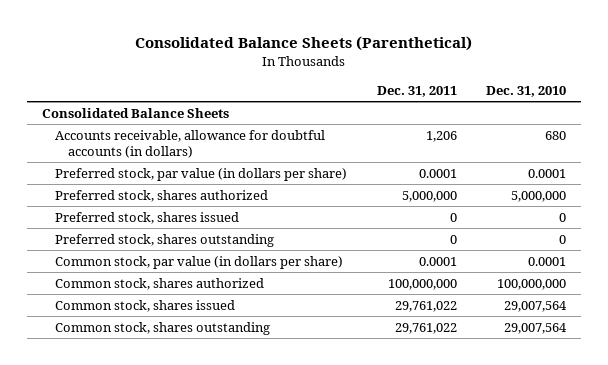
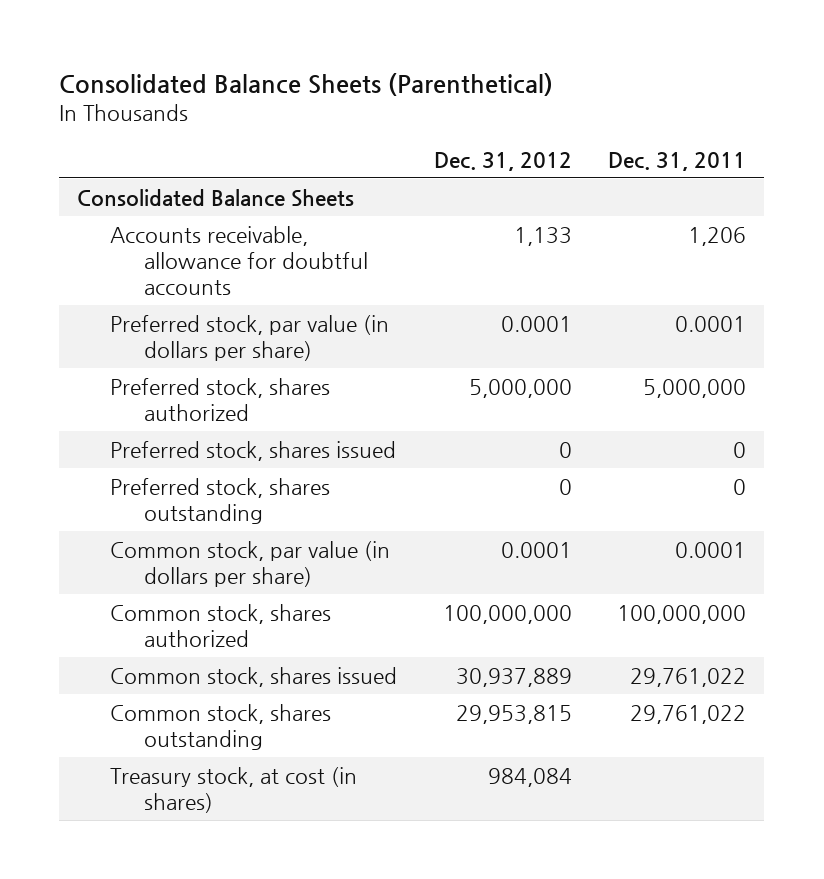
[486,85,567,97] Dec. 31, 2010 -> none
none -> [433,151,572,171] Dec. 31, 2012
[55,129,326,158] Accounts receivable, allowance for doubtful accounts (in dollars) -> [110,225,368,296] Accounts receivable, allowance for doubtful accounts
none -> [110,766,358,814] Treasury stock, at cost (in shares)

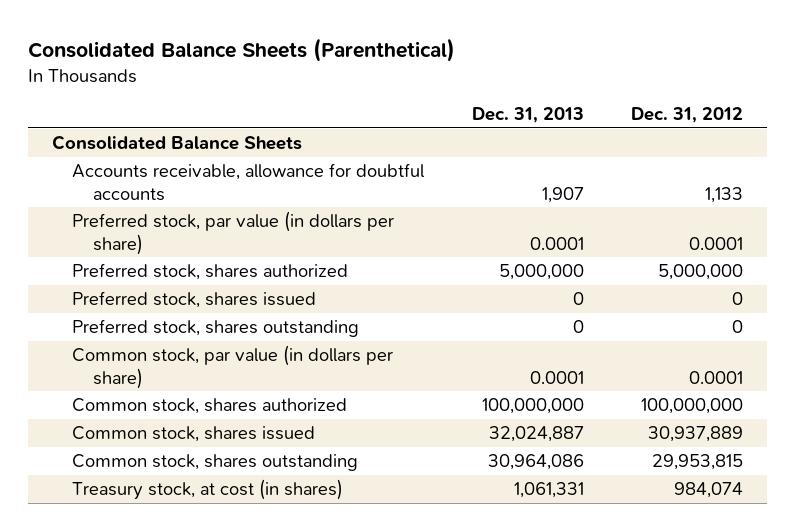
[608,151,747,171] Dec. 31, 2011 -> none
none -> [471,107,584,124] Dec. 31, 2013
[487,767,572,787] 984,084 -> [673,482,743,499] 984,074

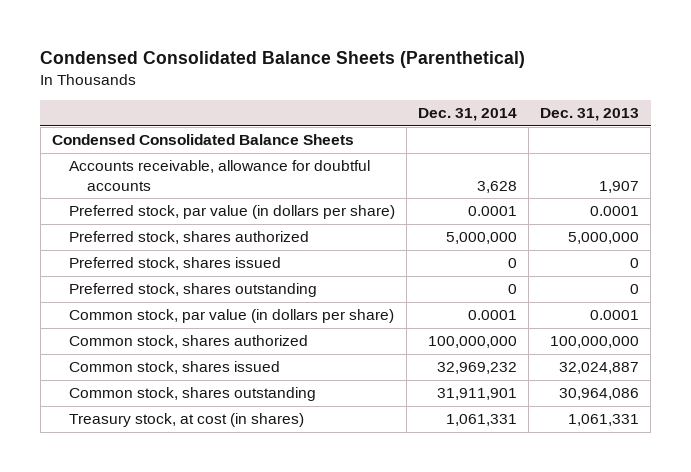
[27,37,455,62] Consolidated Balance Sheets (Parenthetical) -> [40,50,526,68] Condensed Consolidated Balance Sheets (Parenthetical)
[630,107,743,124] Dec. 31, 2012 -> none
none -> [418,108,518,122] Dec. 31, 2014
[51,135,302,151] Consolidated Balance Sheets -> [51,134,354,146] Condensed Consolidated Balance Sheets

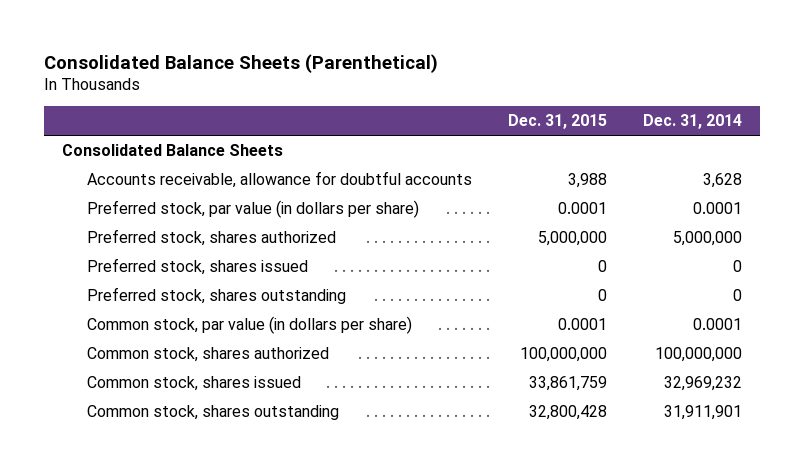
[40,50,526,68] Condensed Consolidated Balance Sheets (Parenthetical) -> [44,53,439,73] Consolidated Balance Sheets (Parenthetical)
[540,108,640,122] Dec. 31, 2013 -> none
none -> [507,114,607,130] Dec. 31, 2015
[51,134,354,146] Condensed Consolidated Balance Sheets -> [62,144,284,157] Consolidated Balance Sheets
[69,413,305,428] Treasury stock, at cost (in shares) -> none

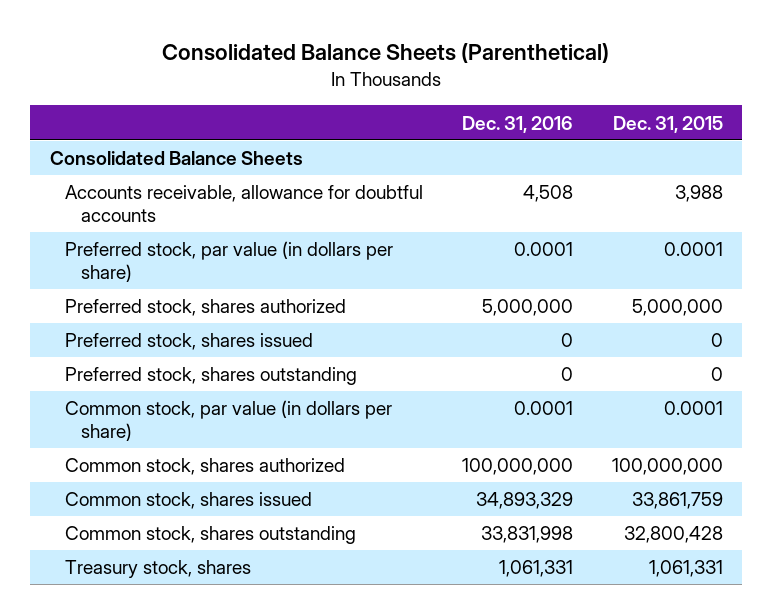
[642,114,742,130] Dec. 31, 2014 -> none
none -> [462,115,574,133] Dec. 31, 2016
none -> [65,560,252,579] Treasury stock, shares

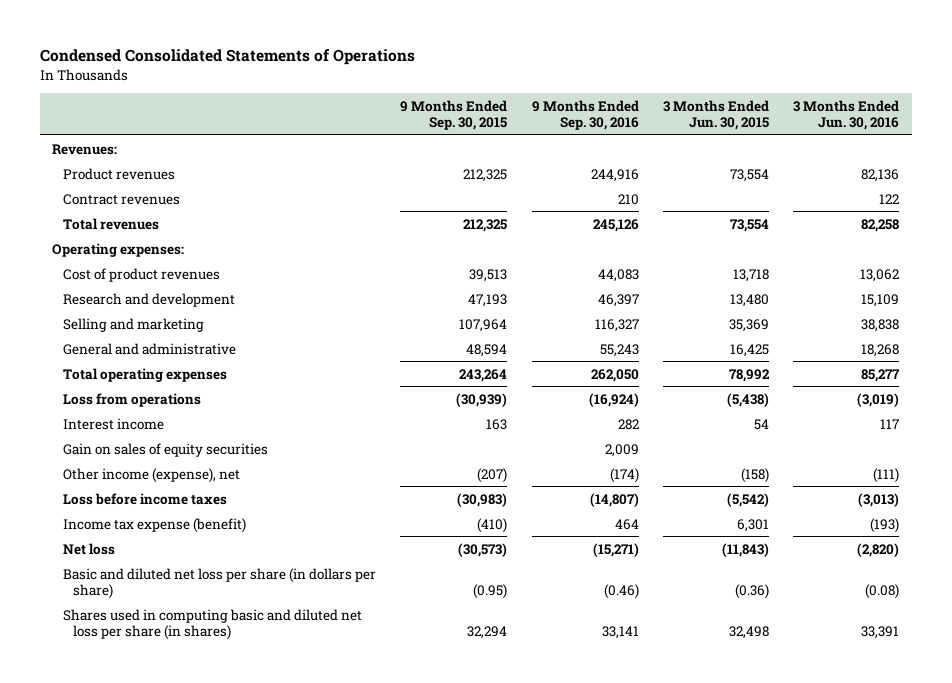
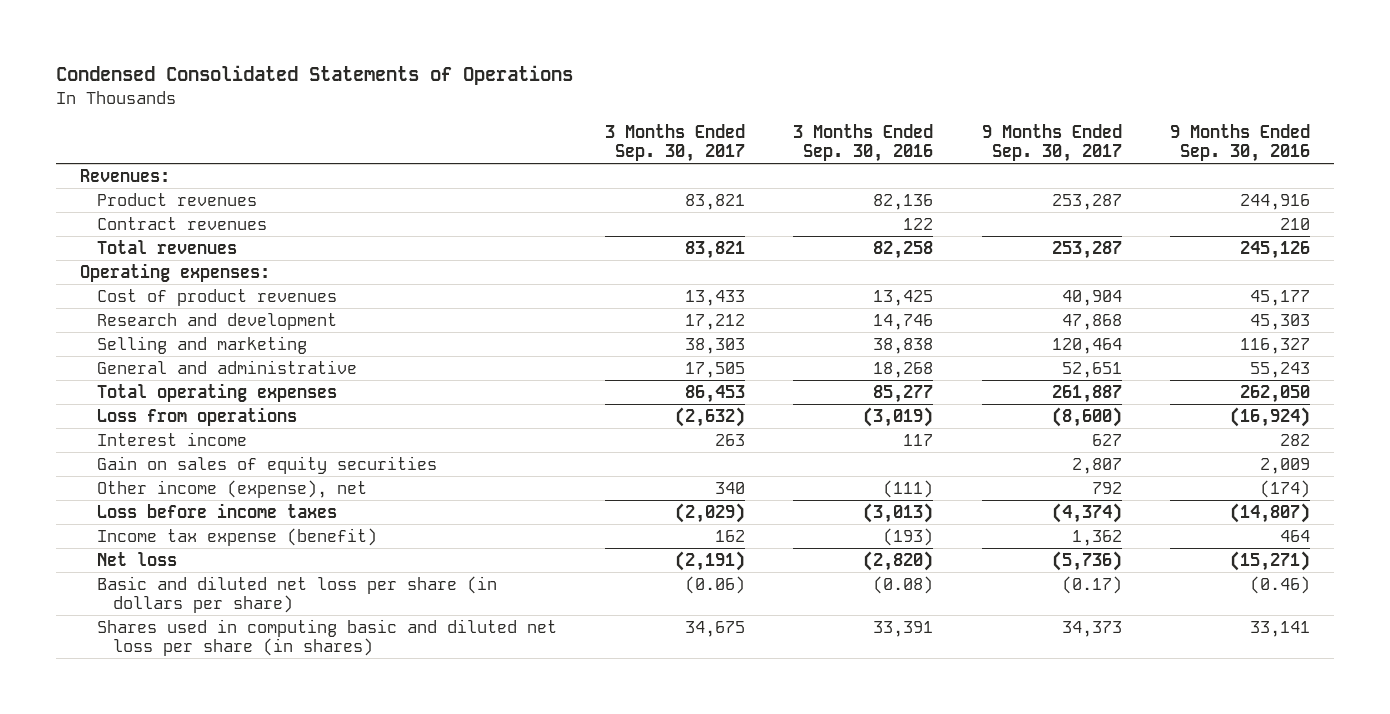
[400,99,508,131] 9 Months Ended Sep. 30, 2015 -> none
[663,99,770,131] 3 Months Ended Jun. 30, 2015 -> none
[793,99,900,131] 3 Months Ended Jun. 30, 2016 -> none
none -> [604,123,745,163] 3 Months Ended Sep. 30, 2017
none -> [793,123,934,163] 3 Months Ended Sep. 30, 2016
none -> [981,123,1122,163] 9 Months Ended Sep. 30, 2017
[597,268,639,282] 44,083 -> [1250,289,1311,306] 45,177
[597,293,639,307] 46,397 -> [1250,313,1311,330] 45,303

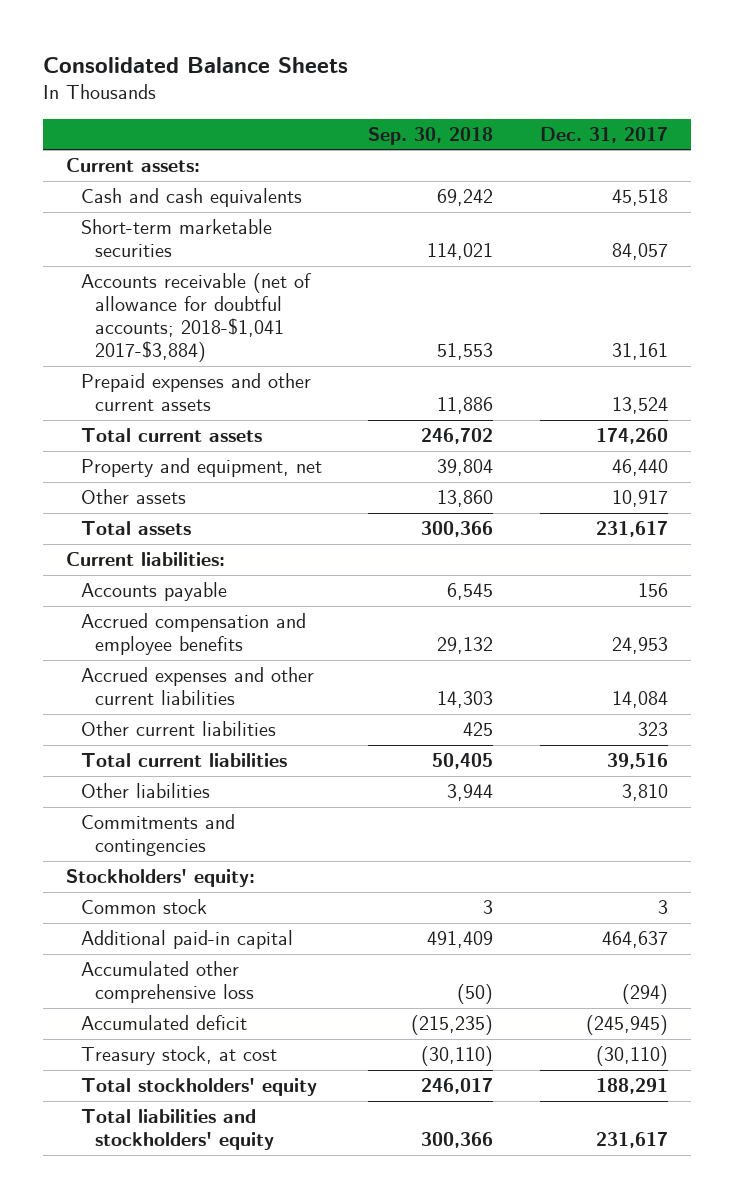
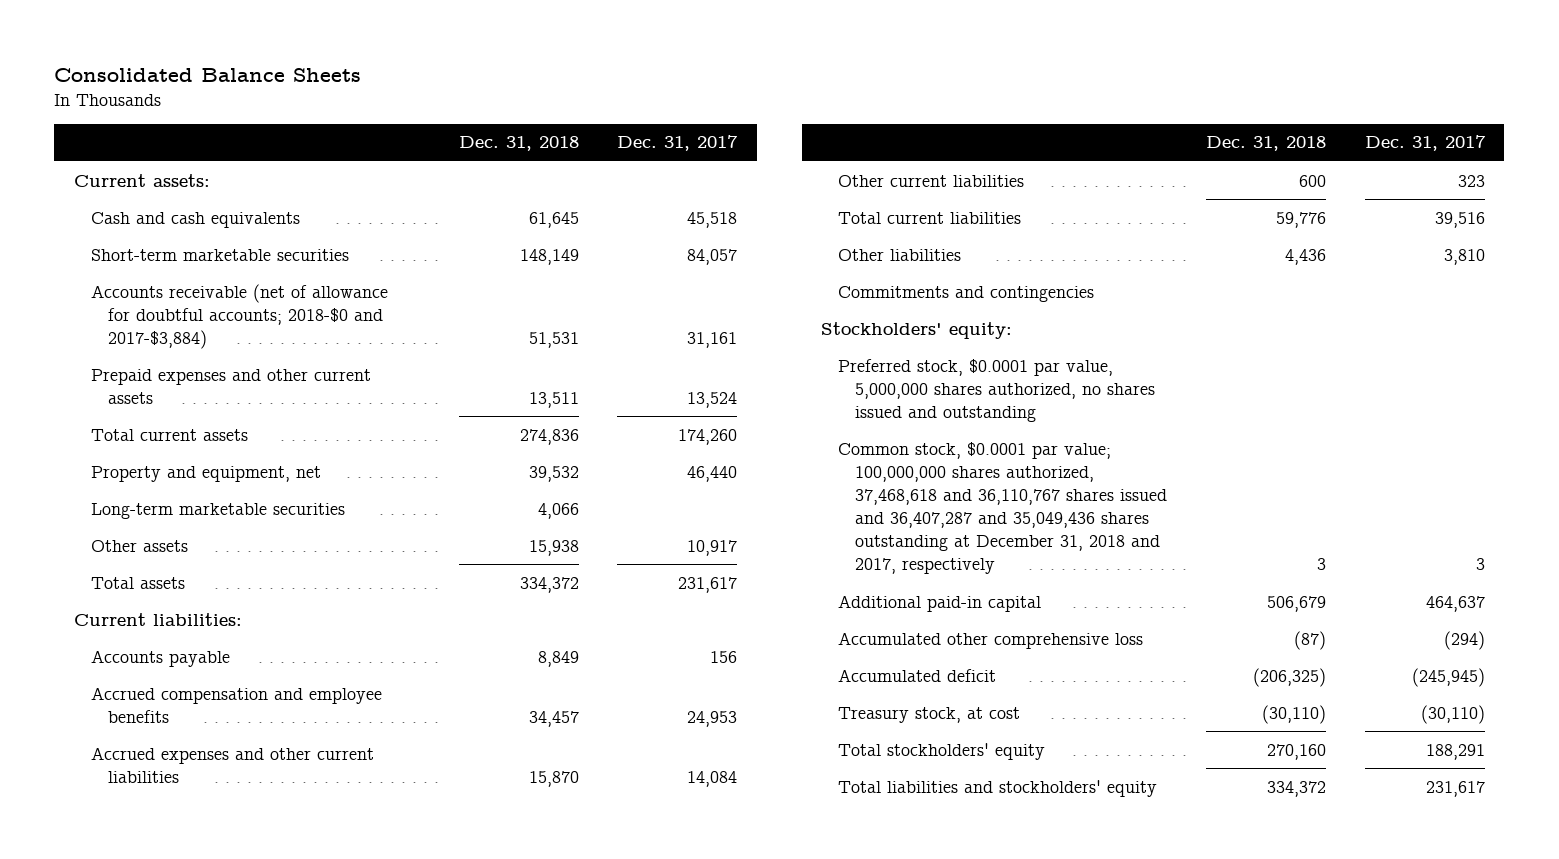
[368,126,494,145] Sep. 30, 2018 -> none
none -> [458,136,579,152] Dec. 31, 2018
[80,273,311,362] Accounts receivable (net of allowance for doubtful accounts; 2018-$1,041 2017-$3,884) -> [90,283,388,349] Accounts receivable (net of allowance for doubtful accounts; 2018-$0 and 2017-$3,884)
none -> [90,502,345,519] Long-term marketable securities
none -> [838,358,1156,422] Preferred stock, $0.0001 par value, 5,000,000 shares authorized, no shares issued and outstanding
[80,899,207,915] Common stock -> [838,441,1168,575] Common stock, $0.0001 par value; 100,000,000 shares authorized, 37,468,618 and 36,110,767 shares issued and 36,407,287 and 35,049,436 shares outstanding at December 31, 2018 and 2017, respectively

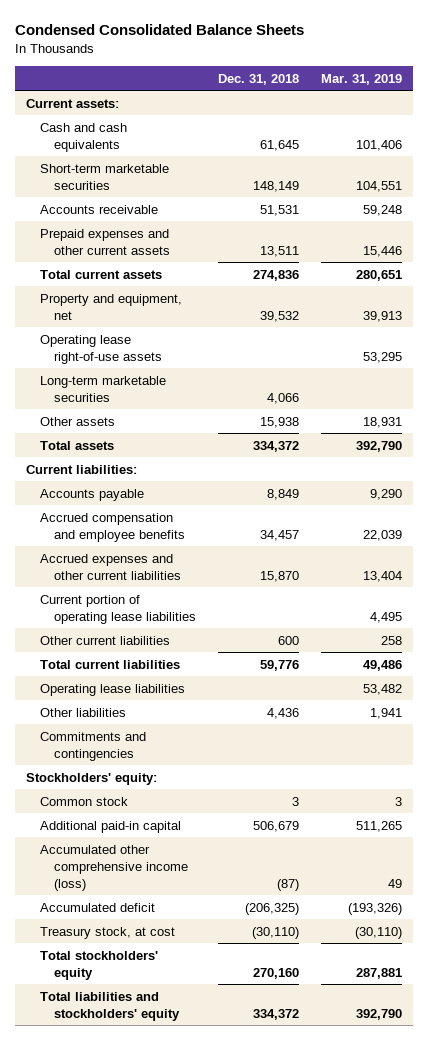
[54,67,362,82] Consolidated Balance Sheets -> [14,23,304,35] Condensed Consolidated Balance Sheets
[617,135,739,152] Dec. 31, 2017 -> none
none -> [320,73,402,85] Mar. 31, 2019
[90,283,388,349] Accounts receivable (net of allowance for doubtful accounts; 2018-$0 and 2017-$3,884) -> [39,204,158,214] Accounts receivable
none -> [39,334,162,364] Operating lease right-of-use assets
none -> [39,594,196,624] Current portion of operating lease liabilities
none -> [39,683,185,696] Operating lease liabilities
[838,358,1156,422] Preferred stock, $0.0001 par value, 5,000,000 shares authorized, no shares issued and outstanding -> none
[838,441,1168,575] Common stock, $0.0001 par value; 100,000,000 shares authorized, 37,468,618 and 36,110,767 shares issued and 36,407,287 and 35,049,436 shares outstanding at December 31, 2018 and 2017, respectively -> [39,796,128,806] Common stock
[838,631,1144,649] Accumulated other comprehensive loss -> [39,844,188,891] Accumulated other comprehensive income (loss)

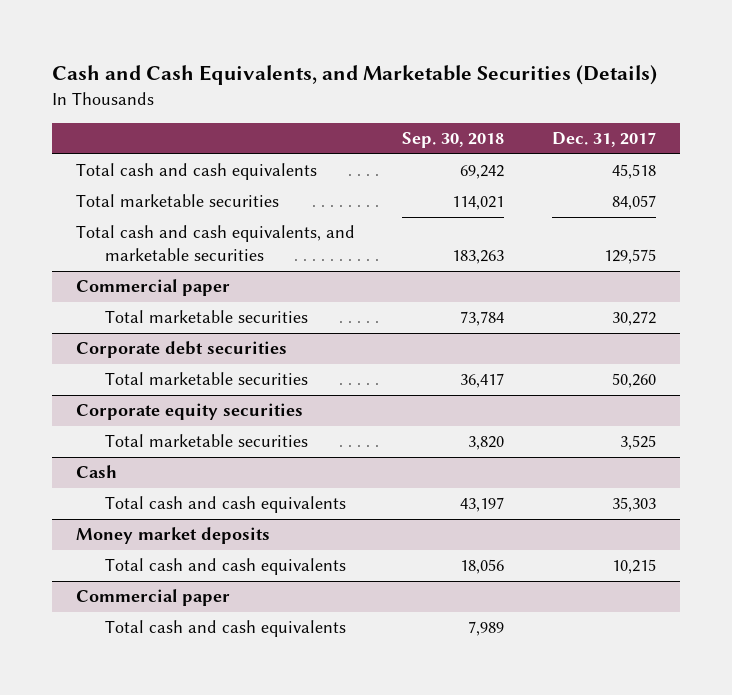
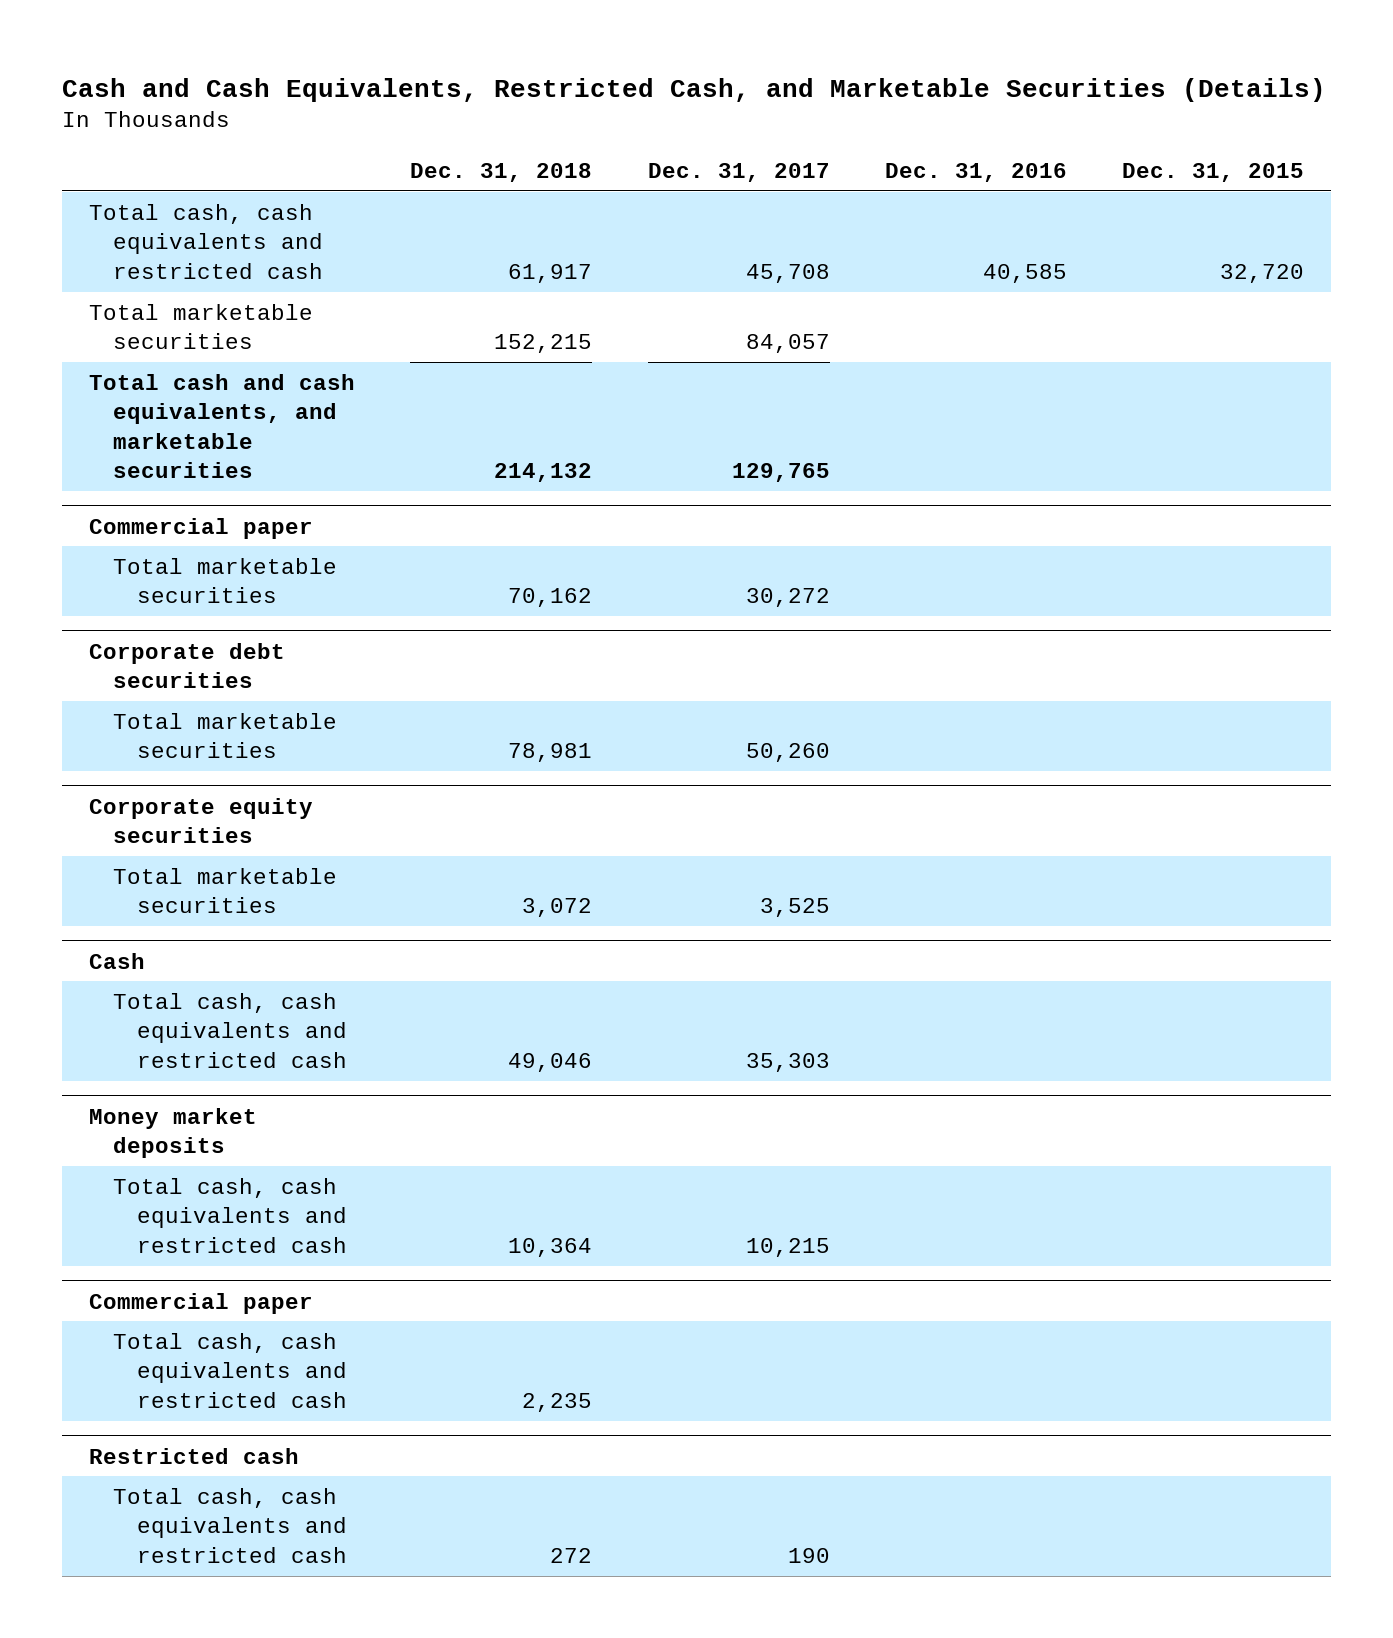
[51,64,657,85] Cash and Cash Equivalents, and Marketable Securities (Details) -> [61,77,1326,102] Cash and Cash Equivalents, Restricted Cash, and Marketable Securities (Details)
[402,132,505,149] Sep. 30, 2018 -> none
none -> [410,162,593,182] Dec. 31, 2018
none -> [884,162,1067,182] Dec. 31, 2016
none -> [1121,162,1304,182] Dec. 31, 2015
[75,163,317,181] Total cash and cash equivalents -> [89,203,323,279] Total cash, cash equivalents and restricted cash
[612,164,657,180] 45,518 -> [745,263,830,283] 45,708
[604,249,657,265] 129,575 -> [731,463,830,483] 129,765
[104,496,346,514] Total cash and cash equivalents -> [112,992,347,1068] Total cash, cash equivalents and restricted cash
[104,558,346,576] Total cash and cash equivalents -> [112,1177,347,1253] Total cash, cash equivalents and restricted cash
[104,620,346,638] Total cash and cash equivalents -> [112,1332,347,1408] Total cash, cash equivalents and restricted cash
none -> [89,1447,300,1464] Restricted cash
none -> [112,1487,347,1563] Total cash, cash equivalents and restricted cash

